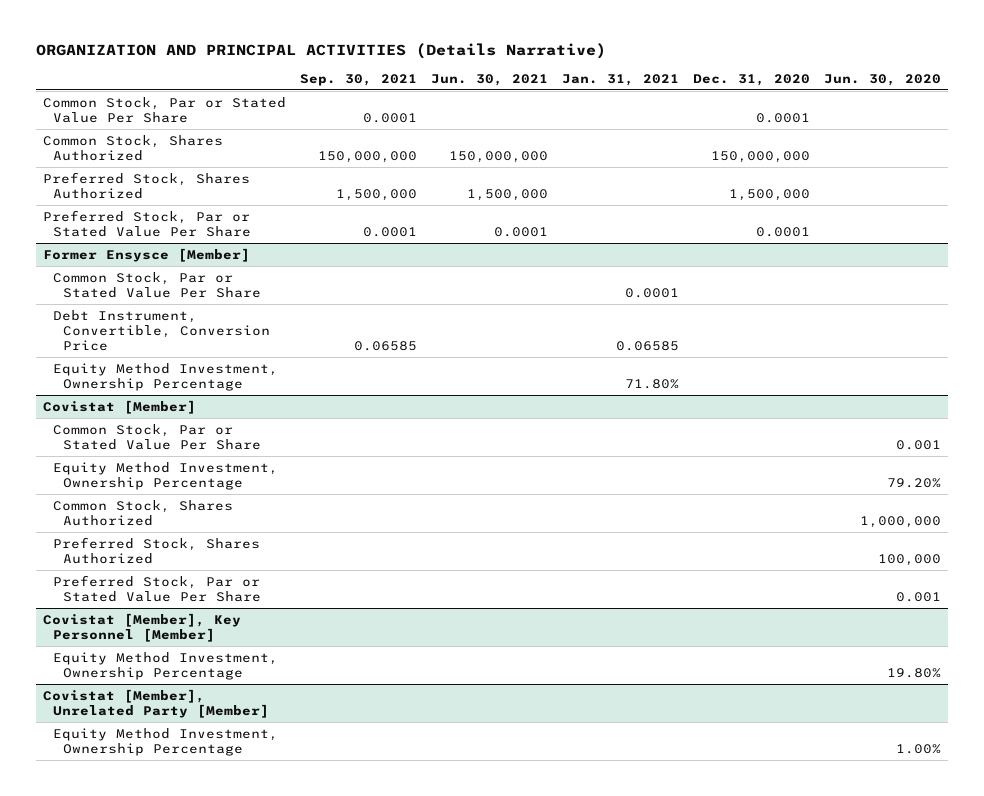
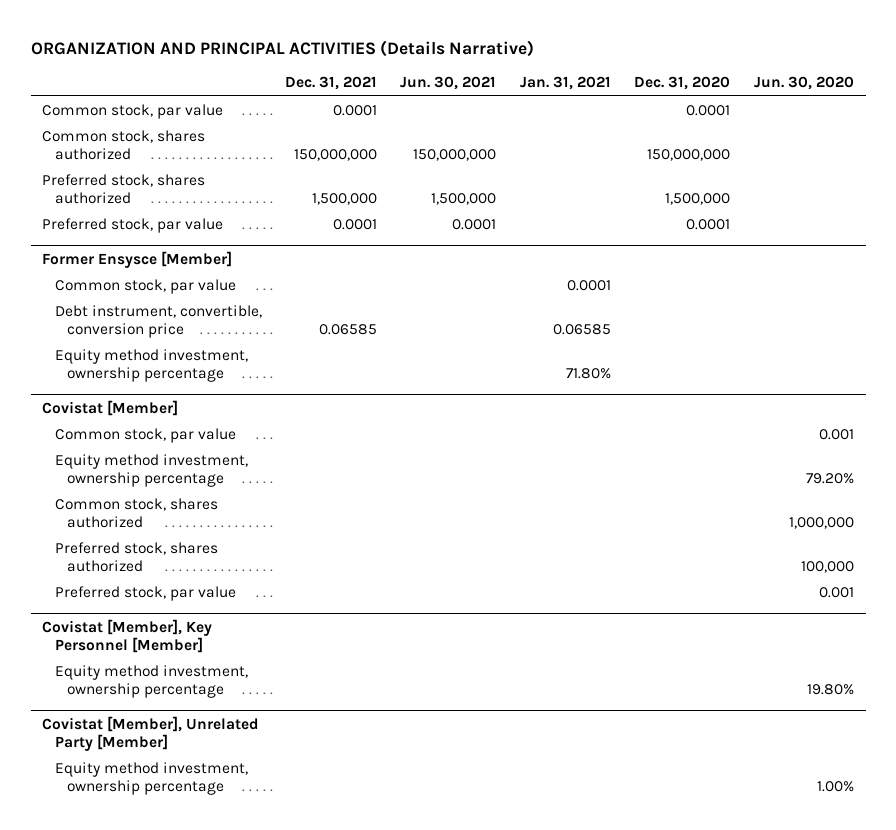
[299,73,417,86] Sep. 30, 2021 -> none
none -> [285,76,378,91] Dec. 31, 2021
[42,96,286,124] Common Stock, Par or Stated Value Per Share -> [42,103,224,119] Common stock, par value
[42,134,223,162] Common Stock, Shares Authorized -> [42,129,206,160] Common stock, shares authorized
[42,171,250,200] Preferred Stock, Shares Authorized -> [42,173,206,204] Preferred stock, shares authorized
[42,209,251,238] Preferred Stock, Par or Stated Value Per Share -> [42,217,224,233] Preferred stock, par value
[52,271,261,299] Common Stock, Par or Stated Value Per Share -> [54,278,236,294] Common stock, par value
[52,309,270,352] Debt Instrument, Convertible, Conversion Price -> [54,304,262,338] Debt instrument, convertible, conversion price
[52,362,278,392] Equity Method Investment, Ownership Percentage -> [54,348,248,382] Equity method investment, ownership percentage
[52,423,261,451] Common Stock, Par or Stated Value Per Share -> [54,427,236,443] Common stock, par value
[52,461,278,491] Equity Method Investment, Ownership Percentage -> [54,453,248,487] Equity method investment, ownership percentage
[52,499,233,527] Common Stock, Shares Authorized -> [54,497,218,528] Common stock, shares authorized
[52,536,260,565] Preferred Stock, Shares Authorized -> [54,541,218,572] Preferred stock, shares authorized
[52,574,261,603] Preferred Stock, Par or Stated Value Per Share -> [54,585,236,601] Preferred stock, par value
[52,651,278,681] Equity Method Investment, Ownership Percentage -> [54,664,248,698] Equity method investment, ownership percentage
[52,727,278,757] Equity Method Investment, Ownership Percentage -> [54,761,248,795] Equity method investment, ownership percentage

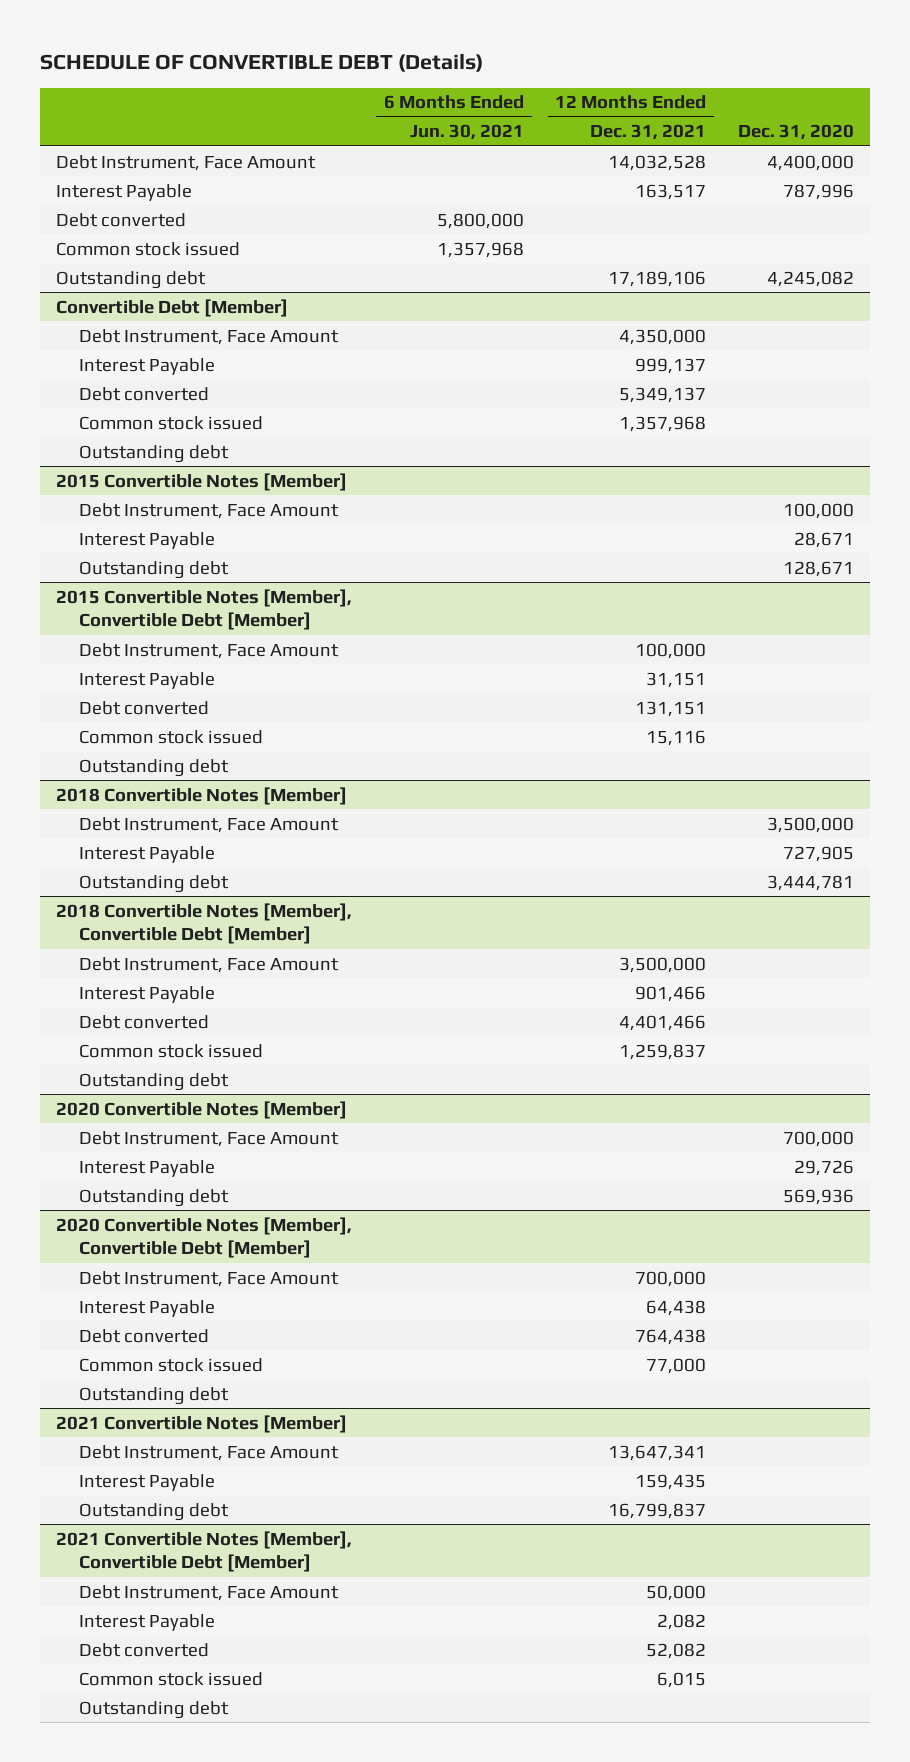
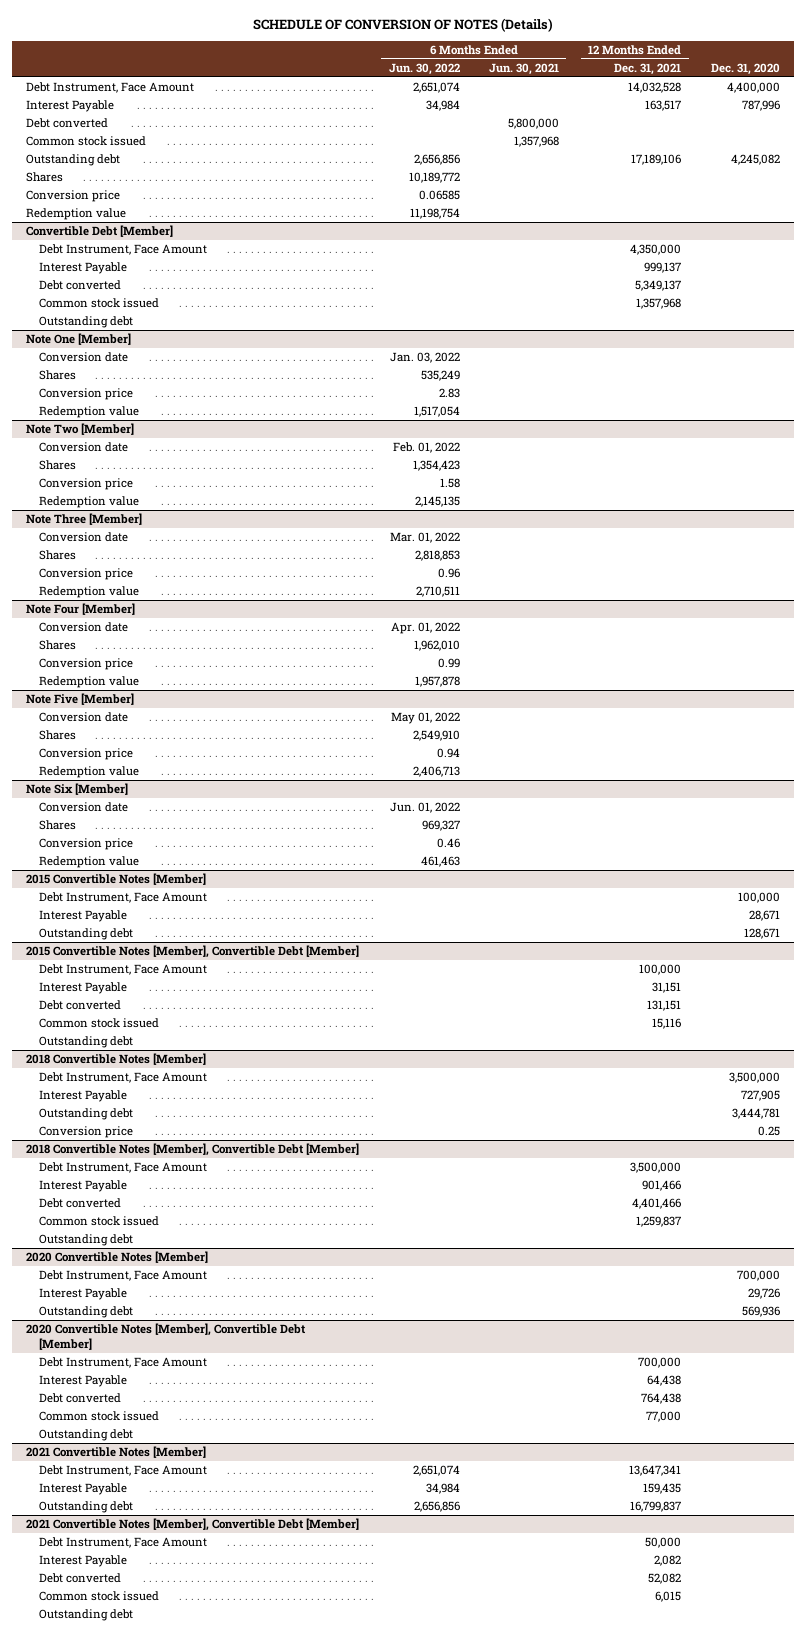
[40,53,484,73] SCHEDULE OF CONVERTIBLE DEBT (Details) -> [253,18,554,33] SCHEDULE OF CONVERSION OF NOTES (Details)
none -> [388,62,460,75] Jun. 30, 2022
none -> [26,172,64,183] Shares
none -> [26,190,121,203] Conversion price
none -> [26,208,127,221] Redemption value
none -> [26,333,132,346] Note One [Member]
none -> [39,352,129,363] Conversion date
none -> [39,370,77,381] Shares
none -> [39,388,134,401] Conversion price
none -> [39,406,140,419] Redemption value
none -> [26,423,135,436] Note Two [Member]
none -> [39,442,129,453] Conversion date
none -> [39,460,77,471] Shares
none -> [39,478,134,491] Conversion price
none -> [39,496,140,509] Redemption value
none -> [26,513,143,526] Note Three [Member]
none -> [39,532,129,543] Conversion date
none -> [39,550,77,561] Shares
none -> [39,568,134,581] Conversion price
none -> [39,586,140,599] Redemption value
none -> [26,603,136,616] Note Four [Member]
none -> [39,622,129,633] Conversion date
none -> [39,640,77,651] Shares
none -> [39,658,134,671] Conversion price
none -> [39,676,140,689] Redemption value
none -> [26,693,135,706] Note Five [Member]
none -> [39,712,129,723] Conversion date
none -> [39,730,77,741] Shares
none -> [39,748,134,761] Conversion price
none -> [39,766,140,779] Redemption value
none -> [26,783,129,796] Note Six [Member]
none -> [39,802,129,813] Conversion date
none -> [39,820,77,831] Shares
none -> [39,838,134,851] Conversion price
none -> [39,856,140,869] Redemption value
none -> [39,1126,134,1139] Conversion price

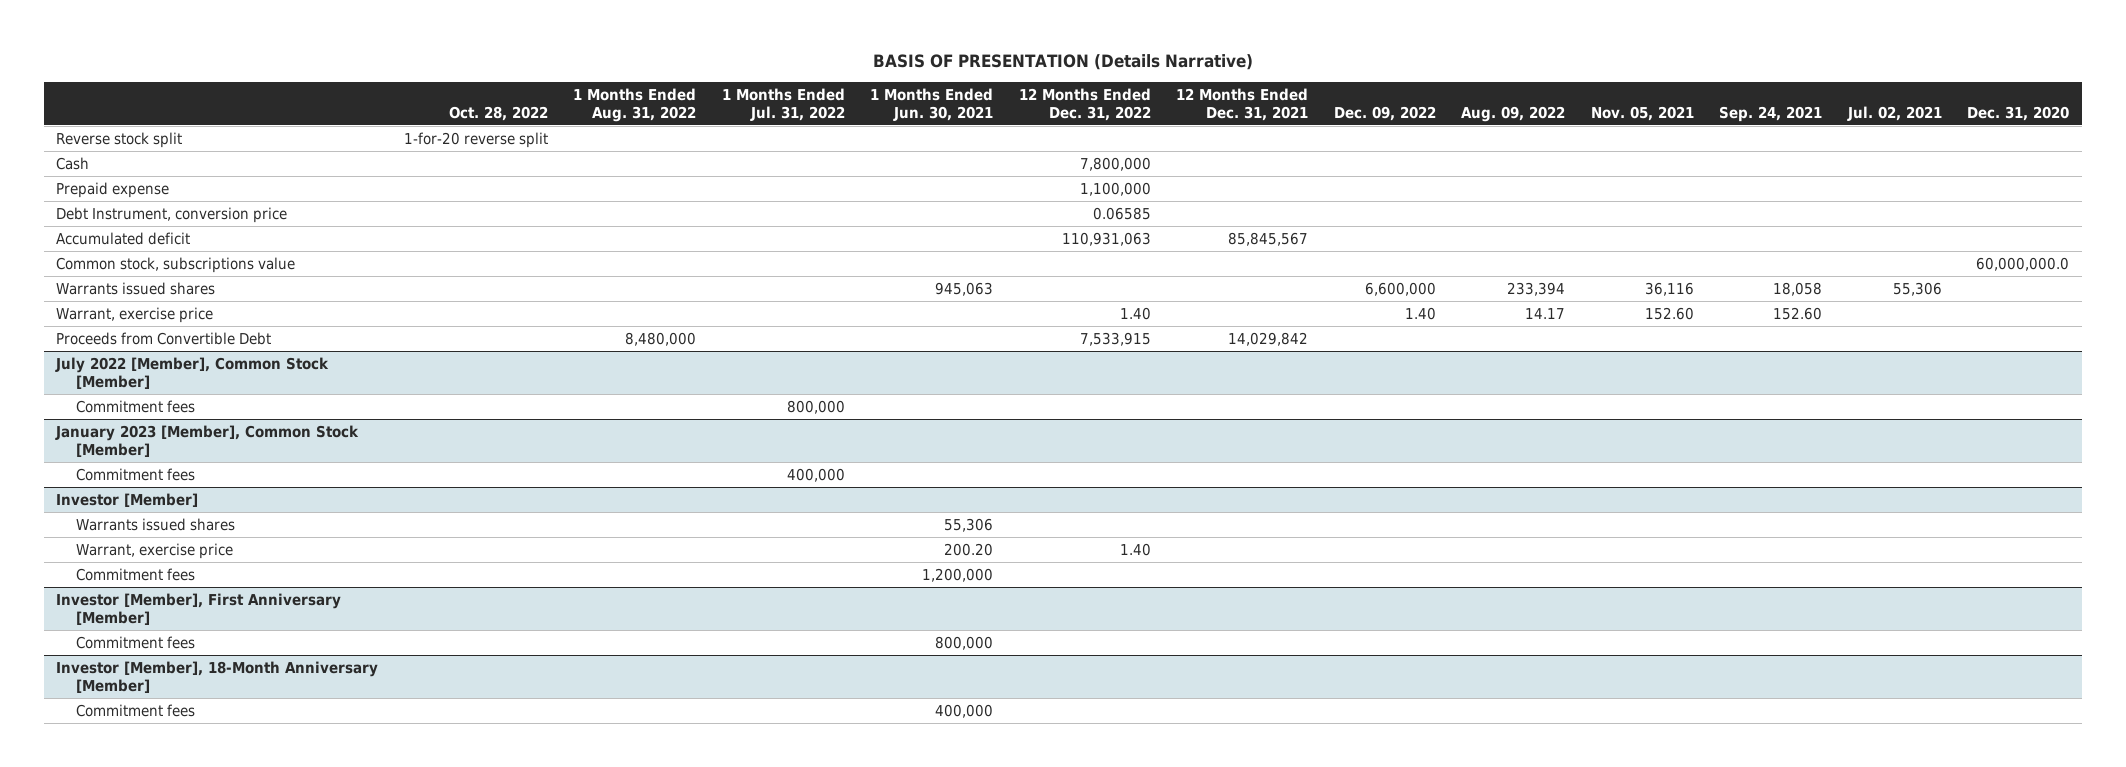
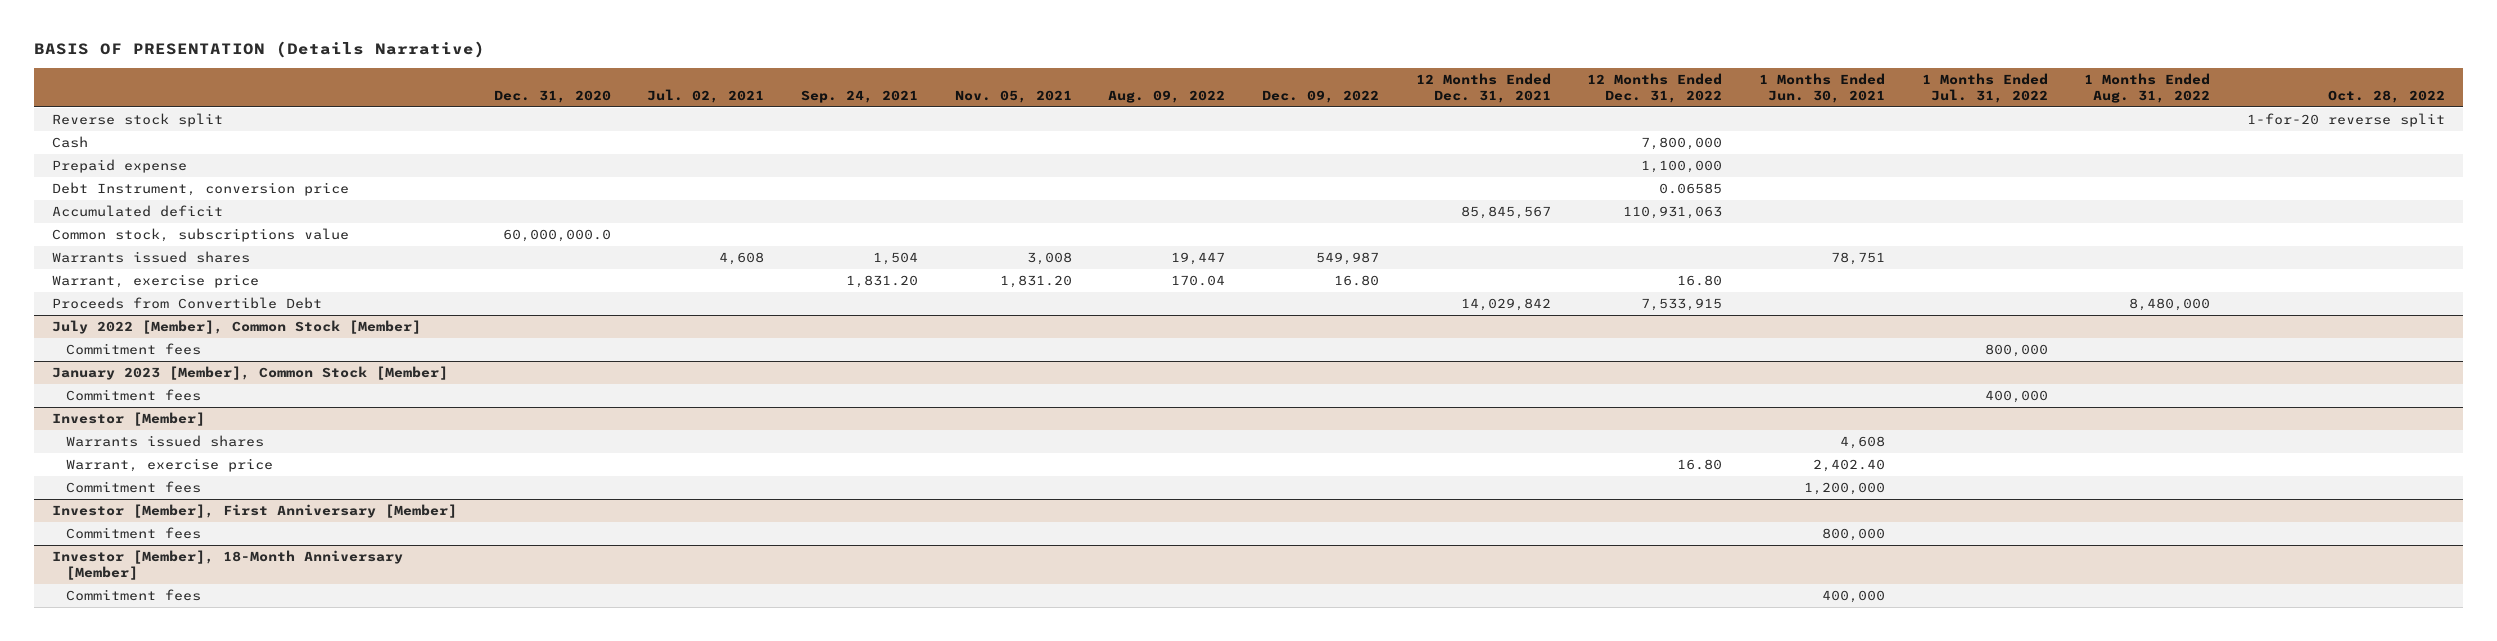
[935,281,994,296] 945,063 -> [1830,252,1885,266] 78,751
[1364,281,1436,296] 6,600,000 -> [1316,252,1380,266] 549,987
[1507,281,1566,296] 233,394 -> [1171,252,1226,266] 19,447
[1644,281,1694,296] 36,116 -> [1026,252,1072,266] 3,008
[1773,281,1823,296] 18,058 -> [873,252,919,266] 1,504
[1892,281,1942,296] 55,306 -> [719,252,765,266] 4,608
[1119,306,1151,320] 1.40 -> [1677,275,1723,287] 16.80
[1404,306,1436,320] 1.40 -> [1334,275,1380,287] 16.80
[1525,307,1566,319] 14.17 -> [1171,275,1226,287] 170.04
[1644,306,1694,320] 152.60 -> [999,275,1072,289] 1,831.20
[1773,306,1823,320] 152.60 -> [846,275,919,289] 1,831.20
[944,517,994,532] 55,306 -> [1839,436,1885,450] 4,608
[944,542,994,556] 200.20 -> [1812,459,1885,473] 2,402.40
[1119,542,1151,556] 1.40 -> [1677,459,1723,471] 16.80

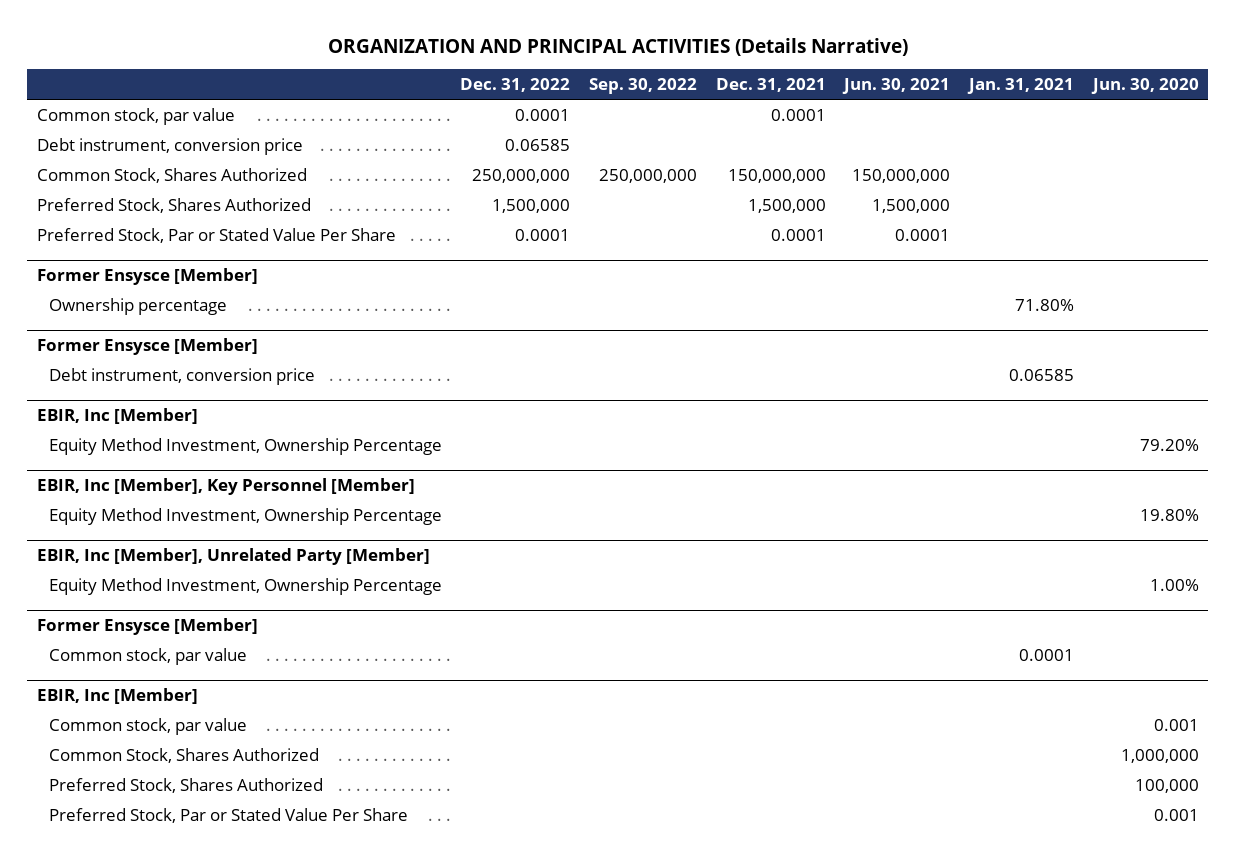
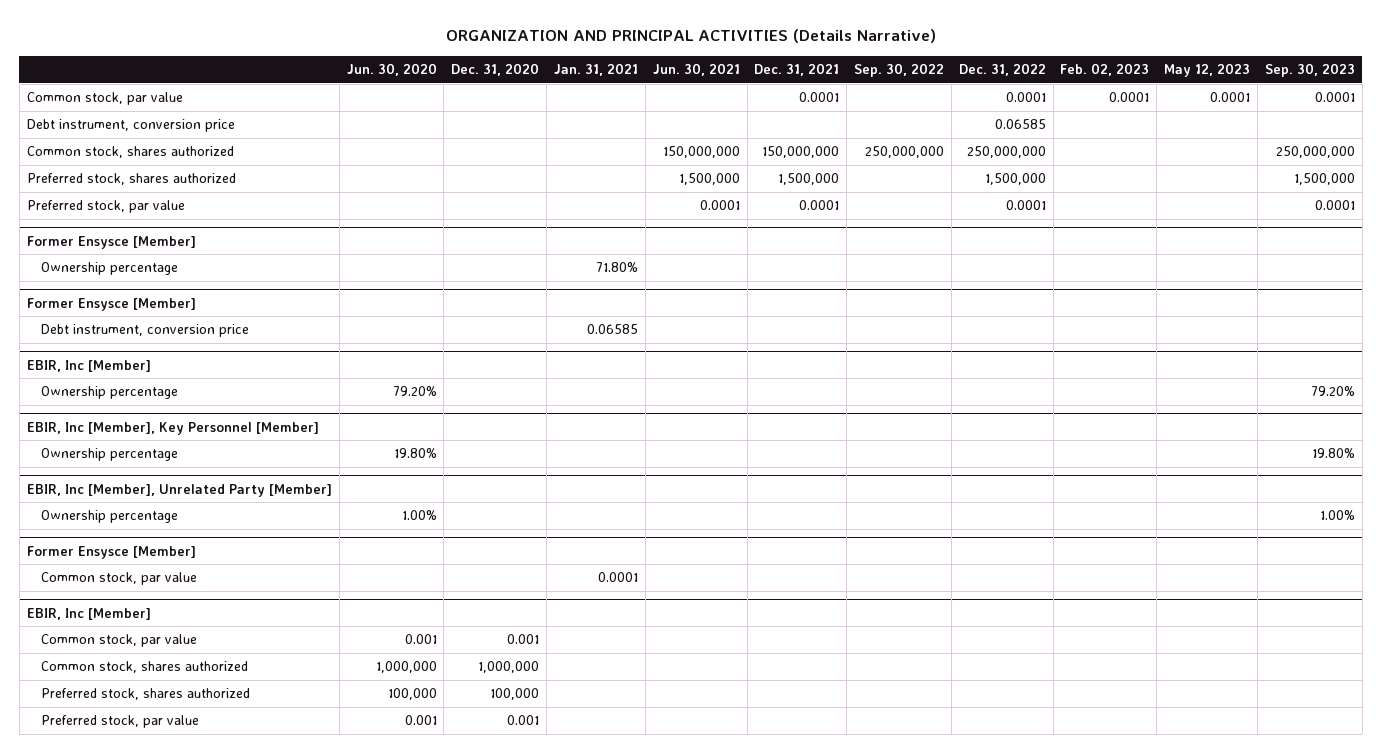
none -> [451,63,540,77] Dec. 31, 2020
none -> [1060,63,1150,77] Feb. 02, 2023
none -> [1164,63,1251,78] May 12, 2023
none -> [1264,63,1355,78] Sep. 30, 2023
[36,167,307,183] Common Stock, Shares Authorized -> [26,146,234,159] Common stock, shares authorized
[36,197,311,213] Preferred Stock, Shares Authorized -> [26,173,236,186] Preferred stock, shares authorized
[36,227,396,243] Preferred Stock, Par or Stated Value Per Share -> [26,200,185,214] Preferred stock, par value
[48,437,442,455] Equity Method Investment, Ownership Percentage -> [40,386,178,400] Ownership percentage
[48,507,442,525] Equity Method Investment, Ownership Percentage -> [40,448,178,462] Ownership percentage
[48,577,442,595] Equity Method Investment, Ownership Percentage -> [40,510,178,524] Ownership percentage
[48,747,319,763] Common Stock, Shares Authorized -> [40,661,248,674] Common stock, shares authorized
[48,777,323,793] Preferred Stock, Shares Authorized -> [40,688,250,701] Preferred stock, shares authorized
[48,807,408,823] Preferred Stock, Par or Stated Value Per Share -> [40,715,199,729] Preferred stock, par value

